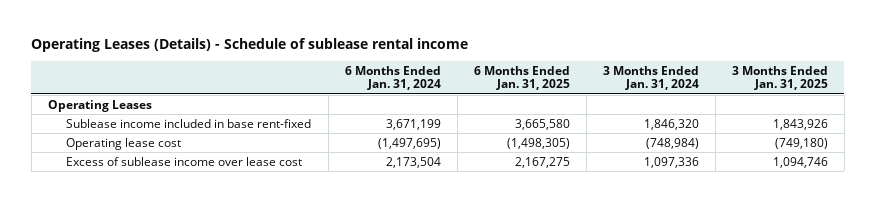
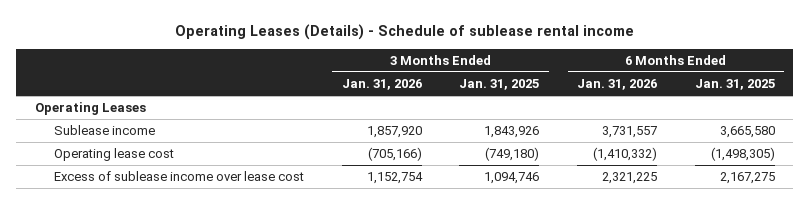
[344,65,441,91] 6 Months Ended Jan. 31, 2024 -> none
[602,65,699,91] 3 Months Ended Jan. 31, 2024 -> none
none -> [341,79,422,91] Jan. 31, 2026
none -> [577,79,658,91] Jan. 31, 2026
[66,118,312,128] Sublease income included in base rent-fixed -> [54,125,156,136] Sublease income

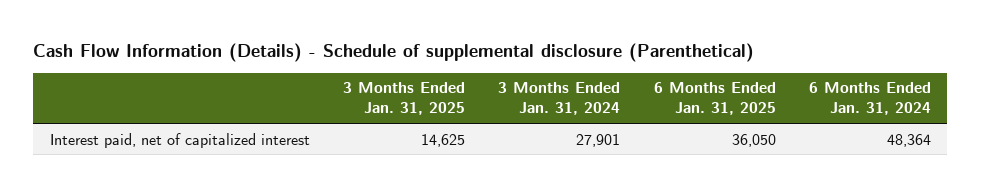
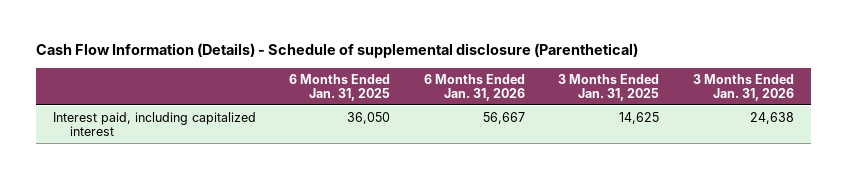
[498,82,621,116] 3 Months Ended Jan. 31, 2024 -> none
[808,82,931,116] 6 Months Ended Jan. 31, 2024 -> none
none -> [423,73,525,102] 6 Months Ended Jan. 31, 2026
none -> [693,73,795,102] 3 Months Ended Jan. 31, 2026
[49,132,310,148] Interest paid, net of capitalized interest -> [52,111,256,137] Interest paid, including capitalized interest

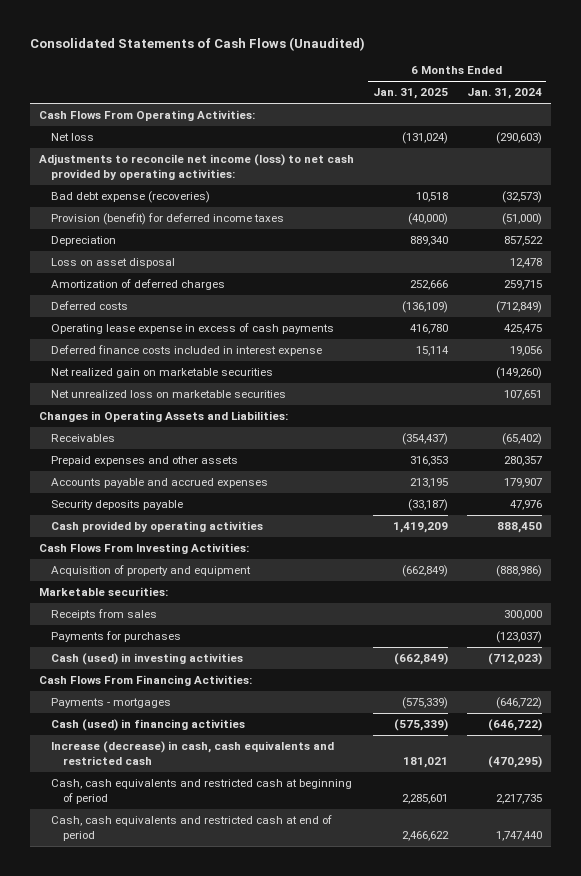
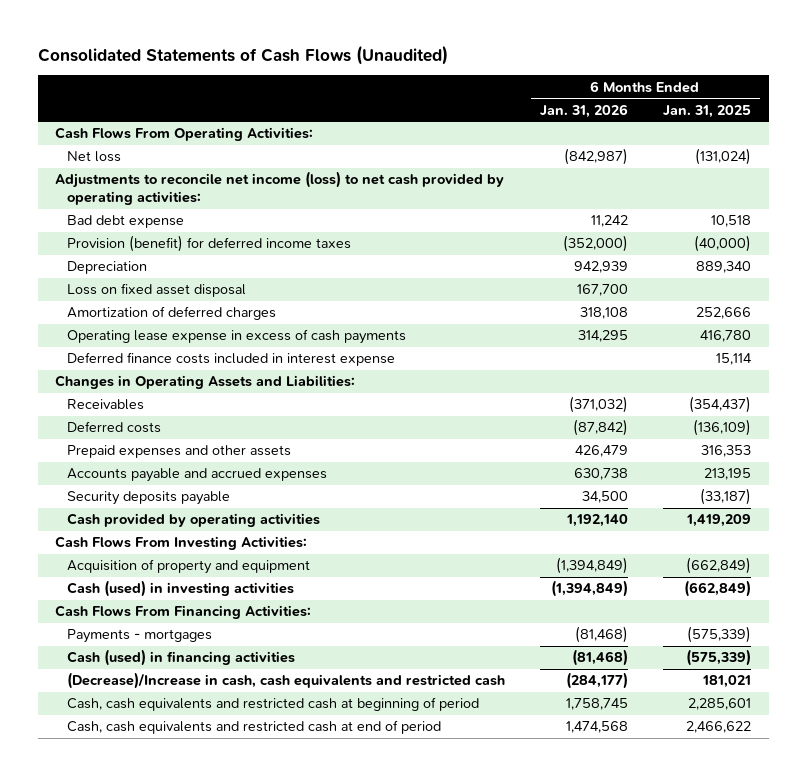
[466,88,542,100] Jan. 31, 2024 -> none
none -> [539,103,628,118] Jan. 31, 2026
[51,191,211,204] Bad debt expense (recoveries) -> [66,215,184,229] Bad debt expense
[51,258,176,269] Loss on asset disposal -> [66,283,246,298] Loss on fixed asset disposal
[51,368,274,379] Net realized gain on marketable securities -> none
[51,390,287,399] Net unrealized loss on marketable securities -> none
[51,301,129,311] Deferred costs -> [66,421,161,434] Deferred costs
[39,587,169,597] Marketable securities: -> none
[51,609,158,621] Receipts from sales -> none
[51,631,182,643] Payments for purchases -> none
[51,741,335,765] Increase (decrease) in cash, cash equivalents and restricted cash -> [66,672,505,690] (Decrease)/Increase in cash, cash equivalents and restricted cash

